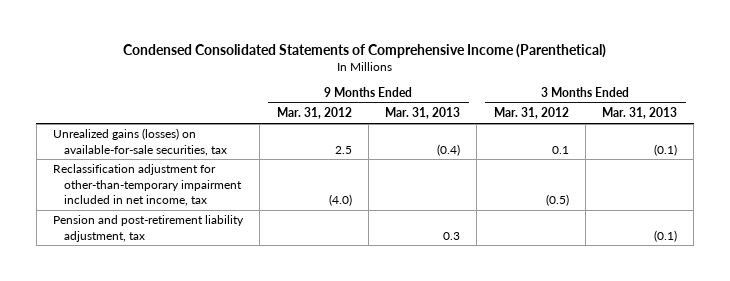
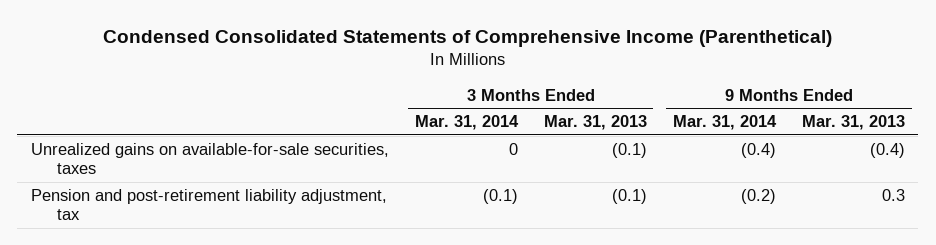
[276,107,352,120] Mar. 31, 2012 -> none
[493,107,569,120] Mar. 31, 2012 -> none
none -> [414,115,519,131] Mar. 31, 2014
none -> [672,115,777,131] Mar. 31, 2014
[53,164,243,207] Reclassification adjustment for other-than-temporary impairment included in net income, tax -> none
[53,128,228,156] Unrealized gains (losses) on available-for-sale securities, tax -> [30,142,389,175] Unrealized gains on available-for-sale securities, taxes

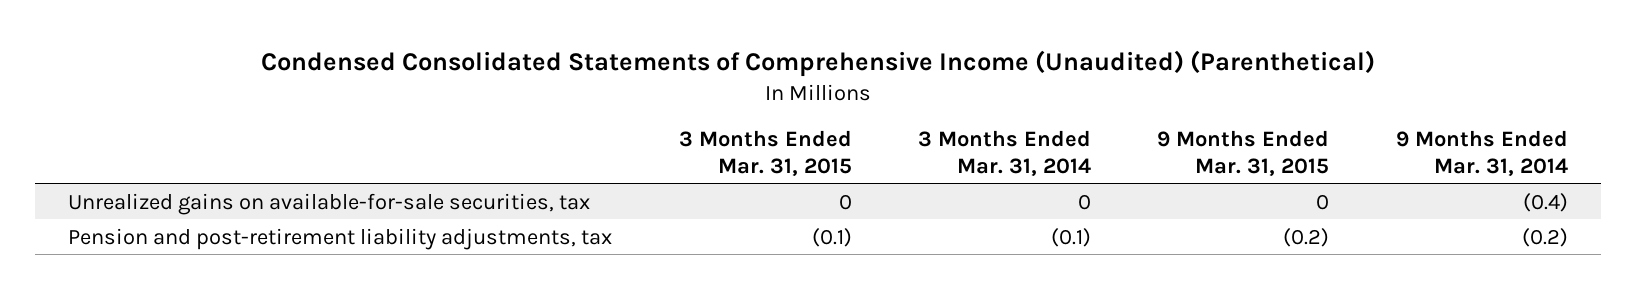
[102,29,832,47] Condensed Consolidated Statements of Comprehensive Income (Parenthetical) -> [261,49,1376,77] Condensed Consolidated Statements of Comprehensive Income (Unaudited) (Parenthetical)
[543,115,647,131] Mar. 31, 2013 -> none
[802,115,906,131] Mar. 31, 2013 -> none
none -> [678,130,852,176] 3 Months Ended Mar. 31, 2015
none -> [1157,130,1330,176] 9 Months Ended Mar. 31, 2015
[30,142,389,175] Unrealized gains on available-for-sale securities, taxes -> [68,192,591,215] Unrealized gains on available-for-sale securities, tax
[30,188,387,221] Pension and post-retirement liability adjustment, tax -> [68,227,613,250] Pension and post-retirement liability adjustments, tax

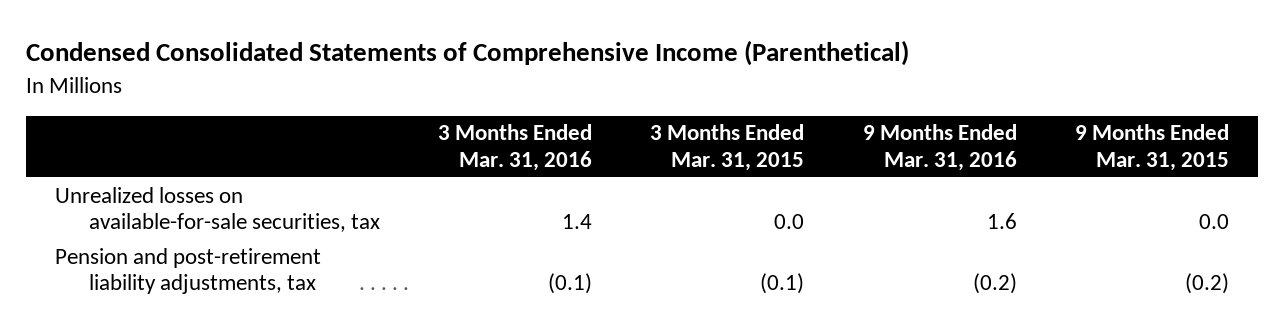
[261,49,1376,77] Condensed Consolidated Statements of Comprehensive Income (Unaudited) (Parenthetical) -> [25,40,909,67] Condensed Consolidated Statements of Comprehensive Income (Parenthetical)
[918,130,1092,176] 3 Months Ended Mar. 31, 2014 -> none
[1395,130,1568,176] 9 Months Ended Mar. 31, 2014 -> none
none -> [437,124,592,171] 3 Months Ended Mar. 31, 2016
none -> [862,124,1017,171] 9 Months Ended Mar. 31, 2016
[68,192,591,215] Unrealized gains on available-for-sale securities, tax -> [54,186,380,233] Unrealized losses on available-for-sale securities, tax
[838,193,852,210] 0 -> [774,214,805,230] 0.0
[1316,193,1330,210] 0 -> [1199,214,1230,230] 0.0

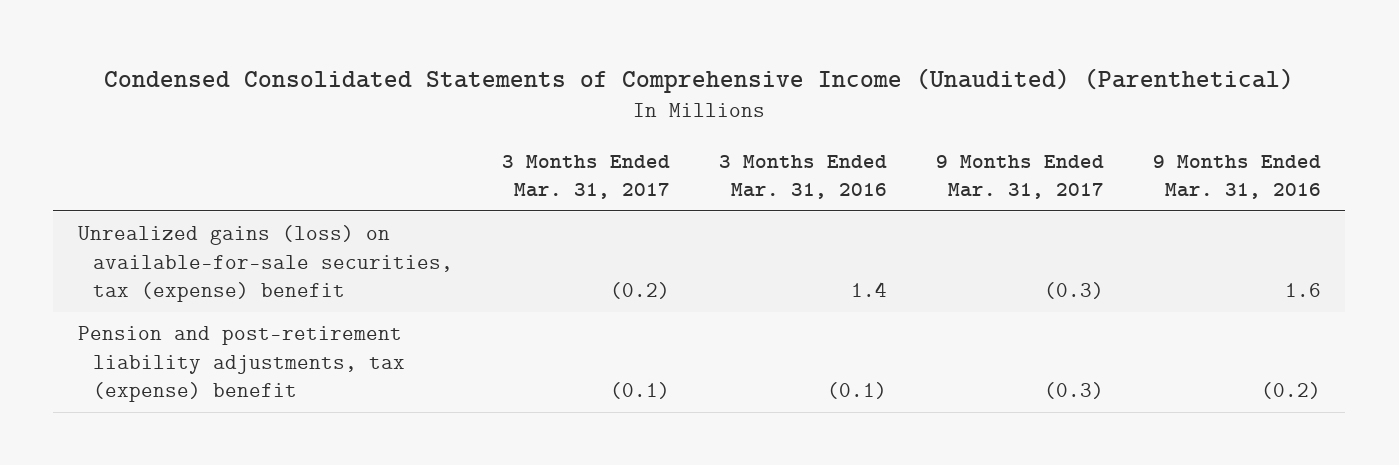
[25,40,909,67] Condensed Consolidated Statements of Comprehensive Income (Parenthetical) -> [104,68,1295,94] Condensed Consolidated Statements of Comprehensive Income (Unaudited) (Parenthetical)
[650,124,805,171] 3 Months Ended Mar. 31, 2015 -> none
[1075,124,1230,171] 9 Months Ended Mar. 31, 2015 -> none
none -> [502,154,671,200] 3 Months Ended Mar. 31, 2017
none -> [936,154,1105,200] 9 Months Ended Mar. 31, 2017
[54,186,380,233] Unrealized losses on available-for-sale securities, tax -> [77,225,454,303] Unrealized gains (loss) on available-for-sale securities, tax (expense) benefit
[54,247,321,295] Pension and post-retirement liability adjustments, tax -> [77,326,406,403] Pension and post-retirement liability adjustments, tax (expense) benefit

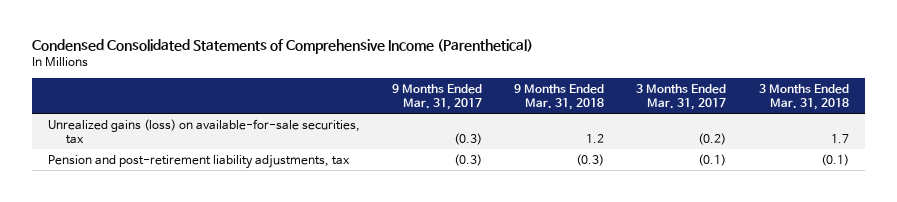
[104,68,1295,94] Condensed Consolidated Statements of Comprehensive Income (Unaudited) (Parenthetical) -> [32,39,534,55] Condensed Consolidated Statements of Comprehensive Income (Parenthetical)
[719,154,888,200] 3 Months Ended Mar. 31, 2016 -> none
[1152,154,1321,200] 9 Months Ended Mar. 31, 2016 -> none
none -> [514,83,605,110] 9 Months Ended Mar. 31, 2018
none -> [758,83,849,110] 3 Months Ended Mar. 31, 2018
[77,225,454,303] Unrealized gains (loss) on available-for-sale securities, tax (expense) benefit -> [48,118,361,144] Unrealized gains (loss) on available-for-sale securities, tax
[77,326,406,403] Pension and post-retirement liability adjustments, tax (expense) benefit -> [48,154,351,169] Pension and post-retirement liability adjustments, tax

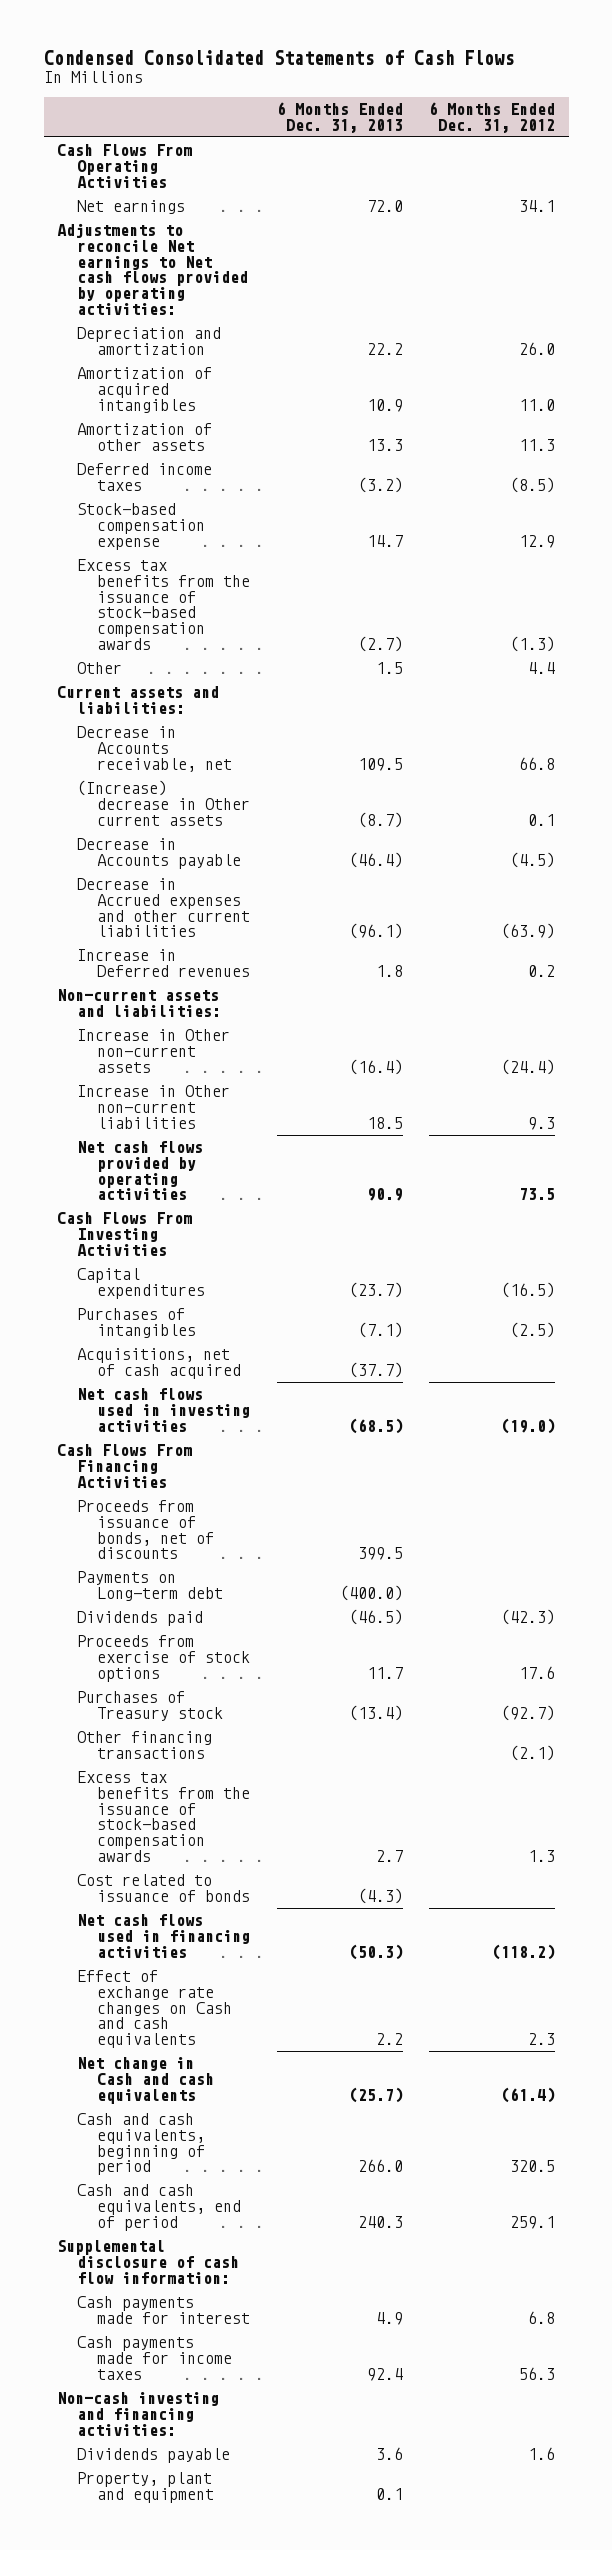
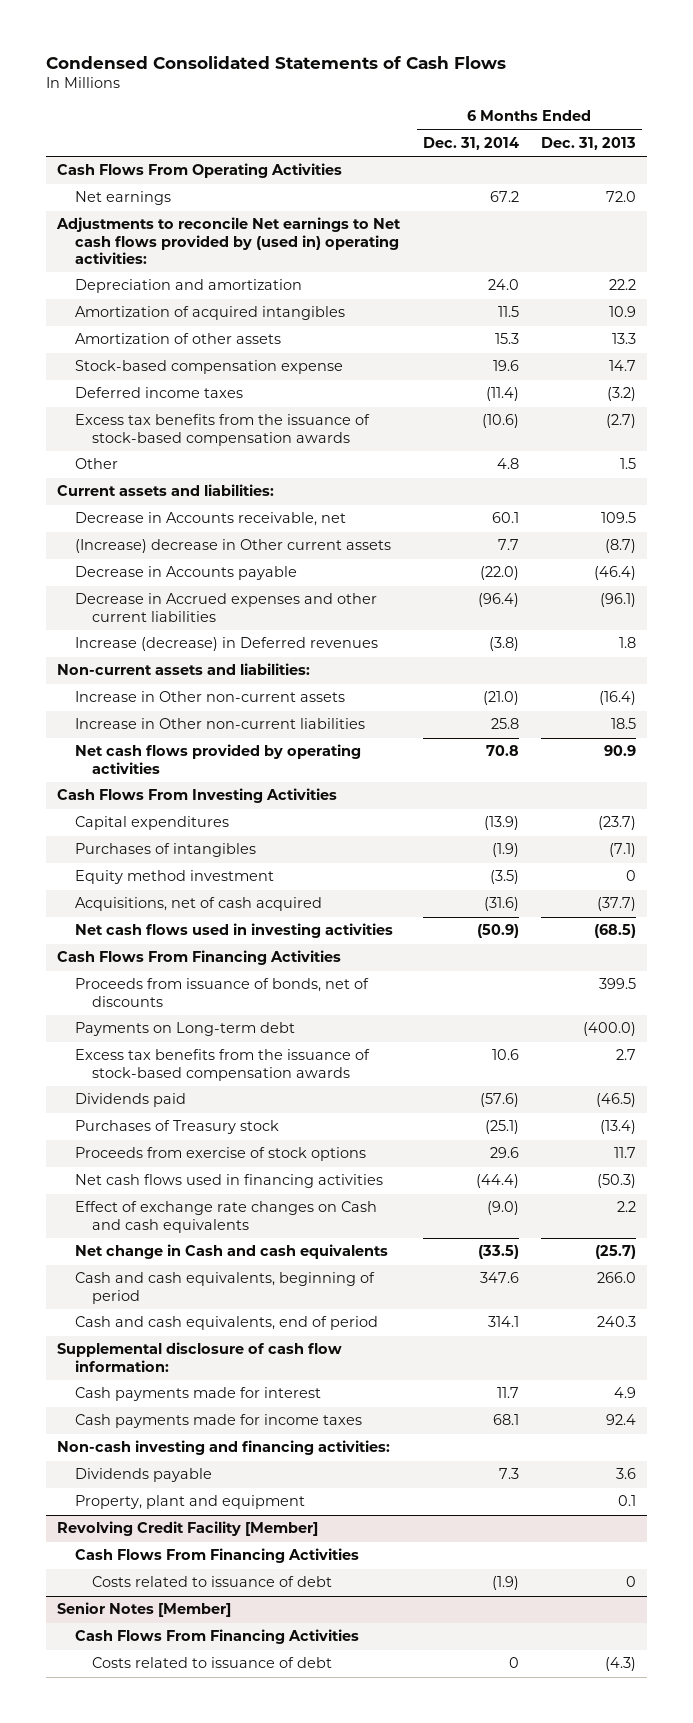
[429,101,556,133] 6 Months Ended Dec. 31, 2012 -> none
none -> [422,137,519,151] Dec. 31, 2014
[57,223,249,315] Adjustments to reconcile Net earnings to Net cash flows provided by operating activities: -> [56,217,402,264] Adjustments to reconcile Net earnings to Net cash flows provided by (used in) operating activities:
[77,463,213,492] Deferred income taxes -> [74,387,243,399] Deferred income taxes
[77,949,251,978] Increase in Deferred revenues -> [74,637,378,652] Increase (decrease) in Deferred revenues
none -> [74,870,274,885] Equity method investment
[77,1771,251,1862] Excess tax benefits from the issuance of stock-based compensation awards -> [74,1049,370,1081] Excess tax benefits from the issuance of stock-based compensation awards
[77,1731,213,1760] Other financing transactions -> none
[77,1874,251,1903] Cost related to issuance of bonds -> none
[77,1635,251,1682] Proceeds from exercise of stock options -> [74,1147,366,1162] Proceeds from exercise of stock options
none -> [57,1521,319,1537] Revolving Credit Facility [Member]
none -> [74,1548,359,1564] Cash Flows From Financing Activities
none -> [91,1576,332,1588] Costs related to issuance of debt
none -> [57,1602,232,1618] Senior Notes [Member]
none -> [74,1629,359,1645] Cash Flows From Financing Activities
none -> [91,1657,332,1669] Costs related to issuance of debt

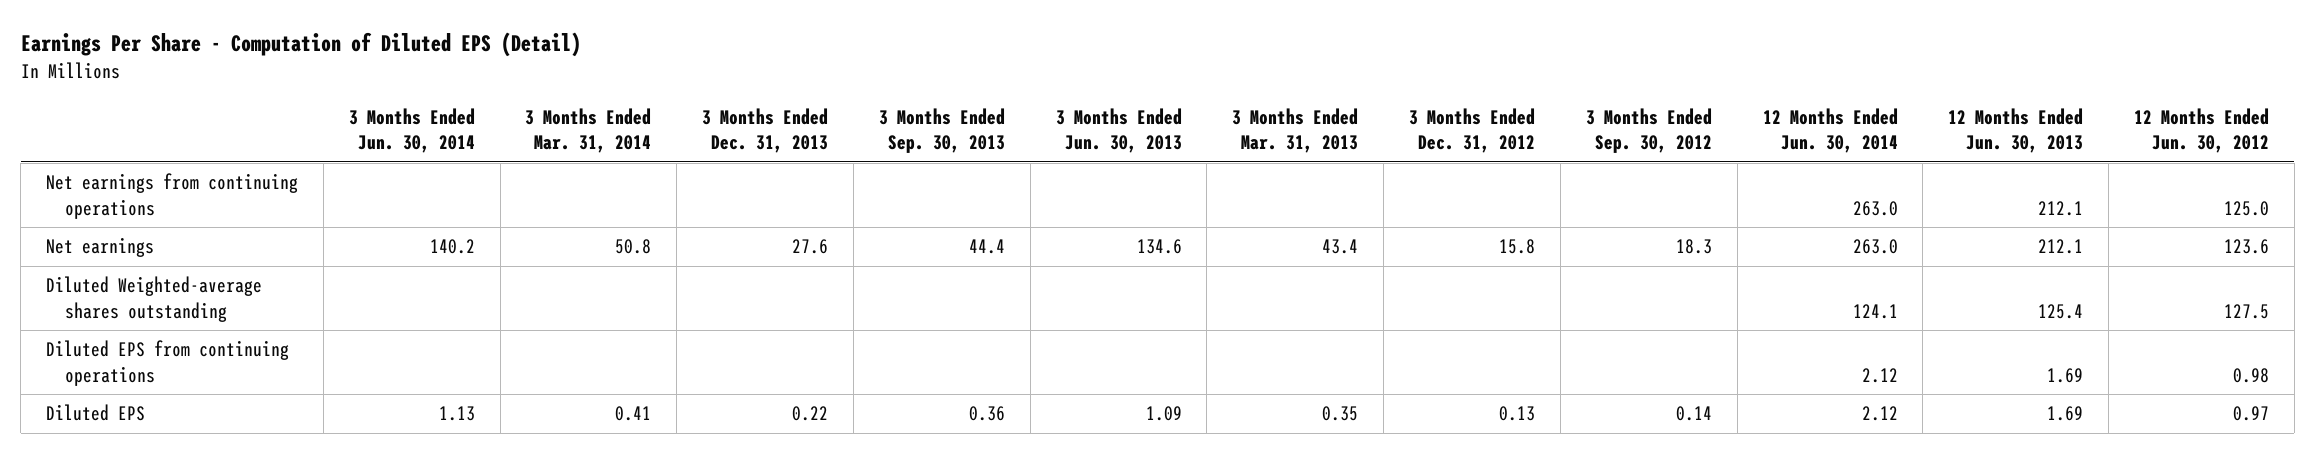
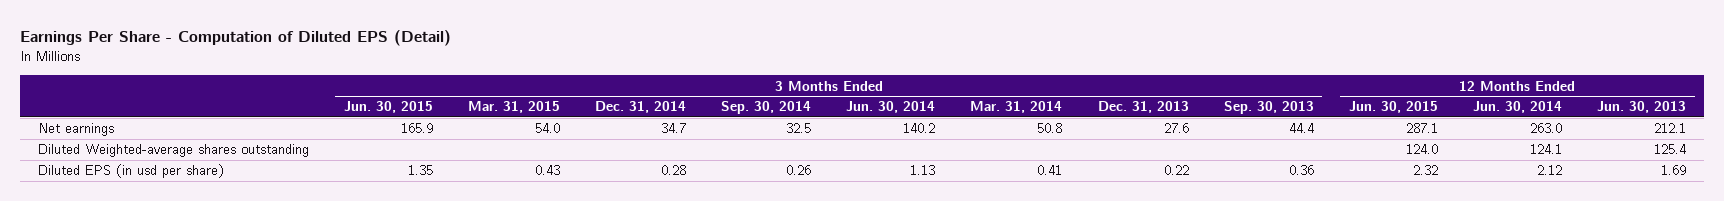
[1055,107,1182,154] 3 Months Ended Jun. 30, 2013 -> none
[1232,107,1359,154] 3 Months Ended Mar. 31, 2013 -> none
[1409,107,1536,154] 3 Months Ended Dec. 31, 2012 -> none
[1585,107,1712,154] 3 Months Ended Sep. 30, 2012 -> none
[2133,107,2269,154] 12 Months Ended Jun. 30, 2012 -> none
none -> [343,101,433,114] Jun. 30, 2015
none -> [468,101,561,114] Mar. 31, 2015
none -> [595,101,687,114] Dec. 31, 2014
none -> [721,101,812,115] Sep. 30, 2014
none -> [1348,101,1438,114] Jun. 30, 2015
[45,173,298,219] Net earnings from continuing operations -> none
[45,340,289,386] Diluted EPS from continuing operations -> none
[45,404,145,422] Diluted EPS -> [37,164,224,179] Diluted EPS (in usd per share)

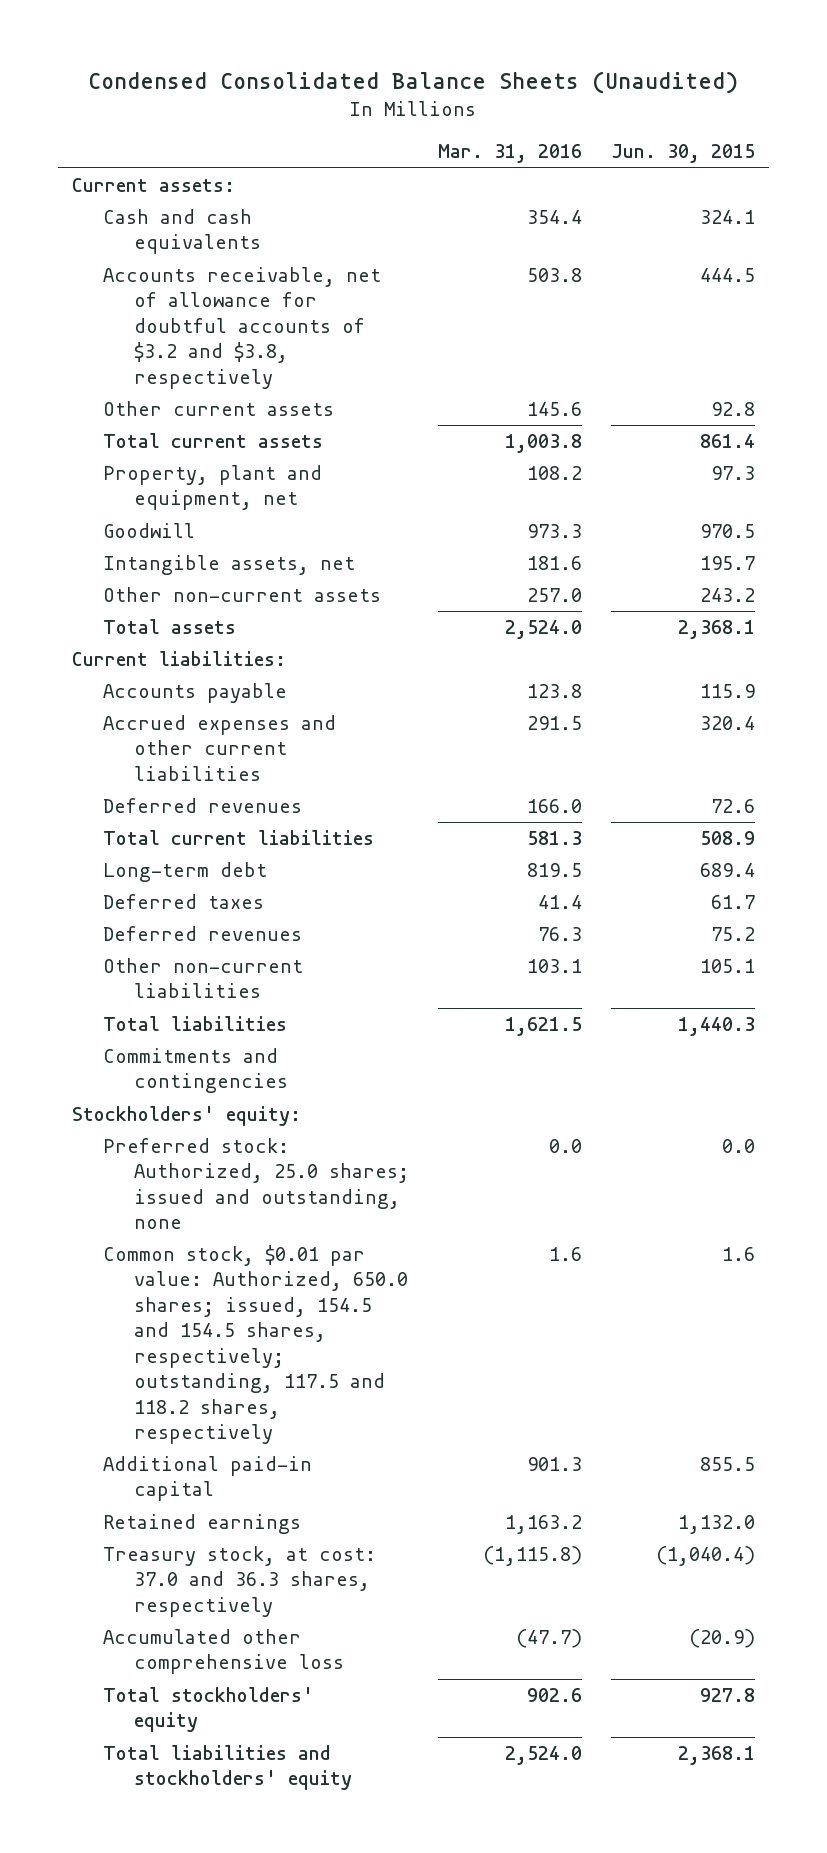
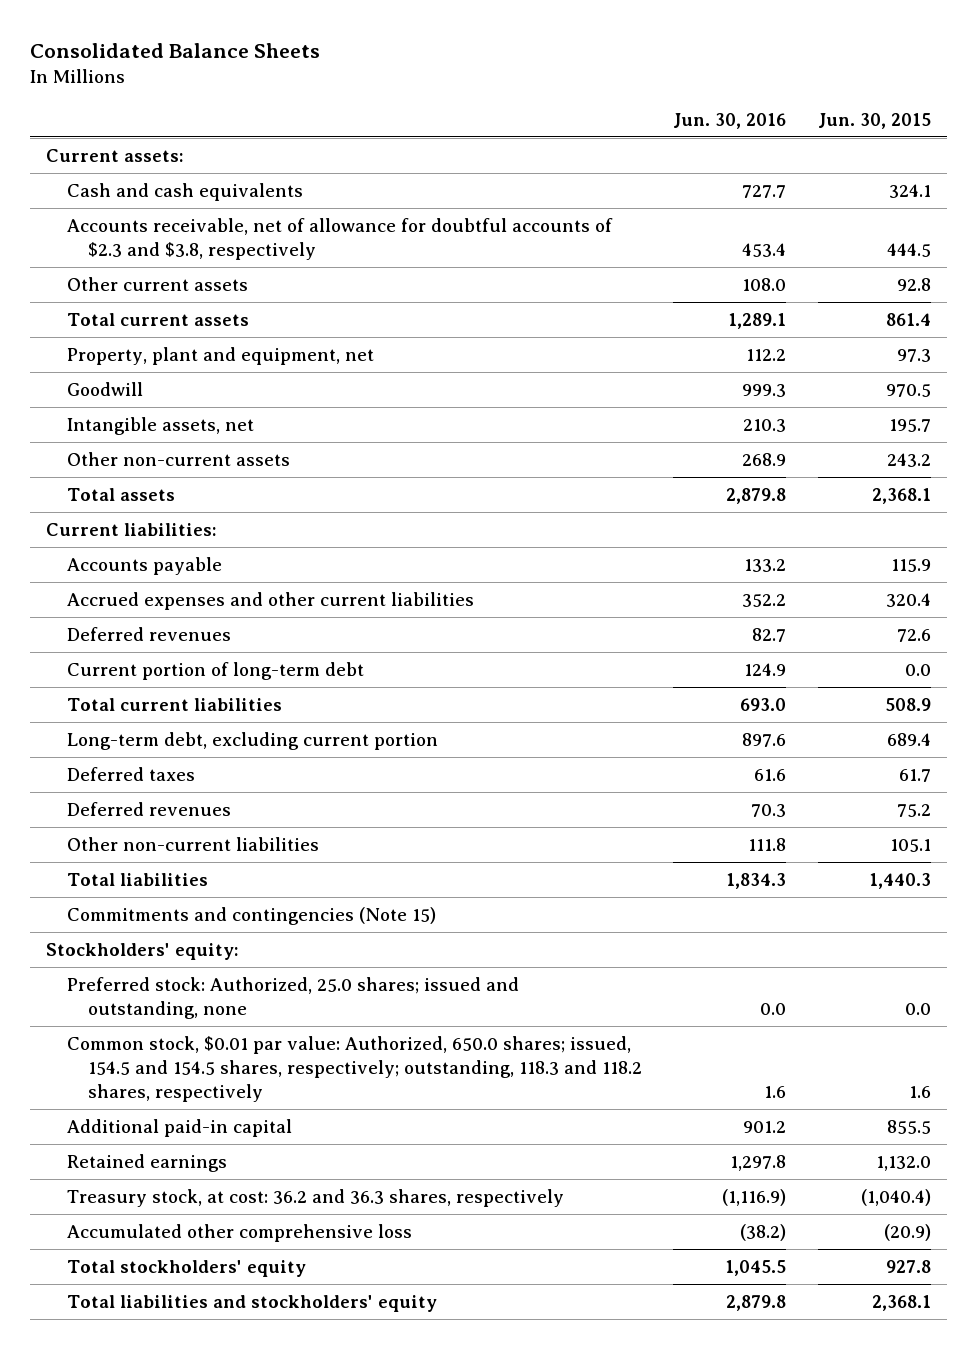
[88,70,739,94] Condensed Consolidated Balance Sheets (Unaudited) -> [29,43,320,59] Consolidated Balance Sheets
[437,144,582,164] Mar. 31, 2016 -> none
none -> [673,112,787,129] Jun. 30, 2016
[103,266,382,389] Accounts receivable, net of allowance for doubtful accounts of $3.2 and $3.8, respectively -> [66,217,613,260] Accounts receivable, net of allowance for doubtful accounts of $2.3 and $3.8, respectively
none -> [66,661,364,680] Current portion of long-term debt
[103,861,268,882] Long-term debt -> [66,731,438,750] Long-term debt, excluding current portion
[103,1047,289,1094] Commitments and contingencies -> [66,906,436,925] Commitments and contingencies (Note 15)
[103,1244,409,1445] Common stock, $0.01 par value: Authorized, 650.0 shares; issued, 154.5 and 154.5 shares, respectively; outstanding, 117.5 and 118.2 shares, respectively -> [66,1035,642,1102] Common stock, $0.01 par value: Authorized, 650.0 shares; issued, 154.5 and 154.5 shares, respectively; outstanding, 118.3 and 118.2 shares, respectively
[103,1545,377,1617] Treasury stock, at cost: 37.0 and 36.3 shares, respectively -> [66,1188,564,1207] Treasury stock, at cost: 36.2 and 36.3 shares, respectively

